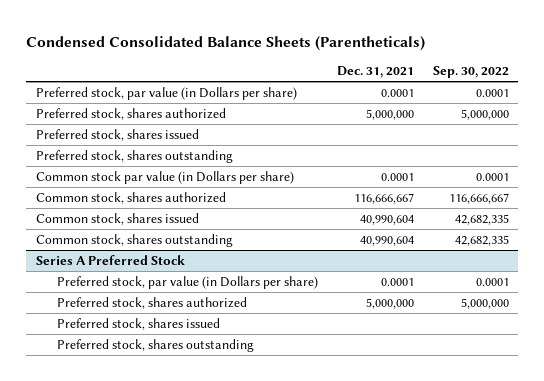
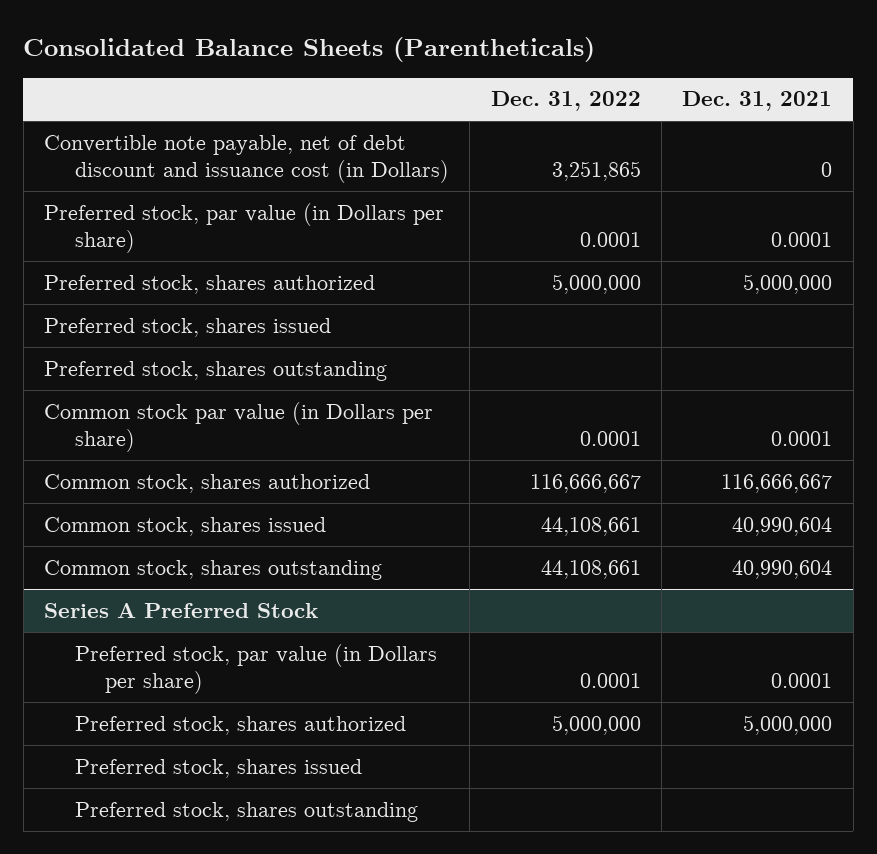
[26,35,426,51] Condensed Consolidated Balance Sheets (Parentheticals) -> [23,37,596,63] Consolidated Balance Sheets (Parentheticals)
[432,66,509,79] Sep. 30, 2022 -> none
none -> [490,91,641,112] Dec. 31, 2022
none -> [44,134,449,184] Convertible note payable, net of debt discount and issuance cost (in Dollars)

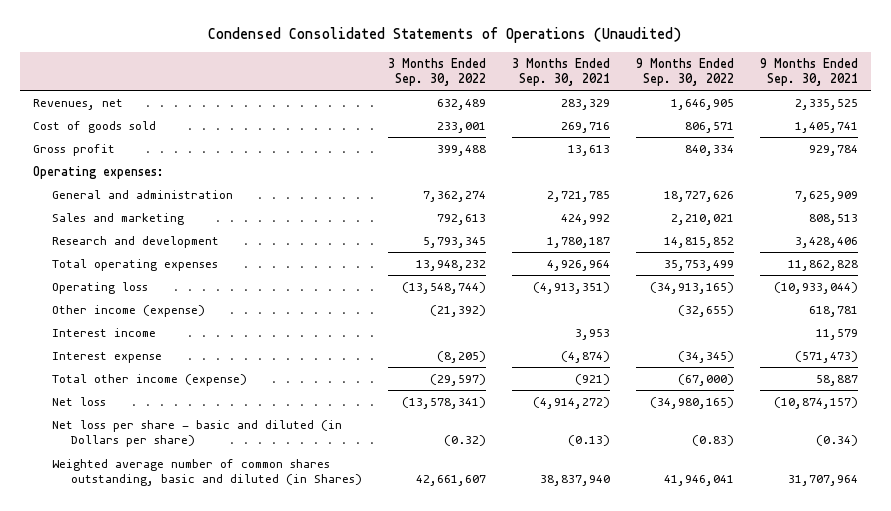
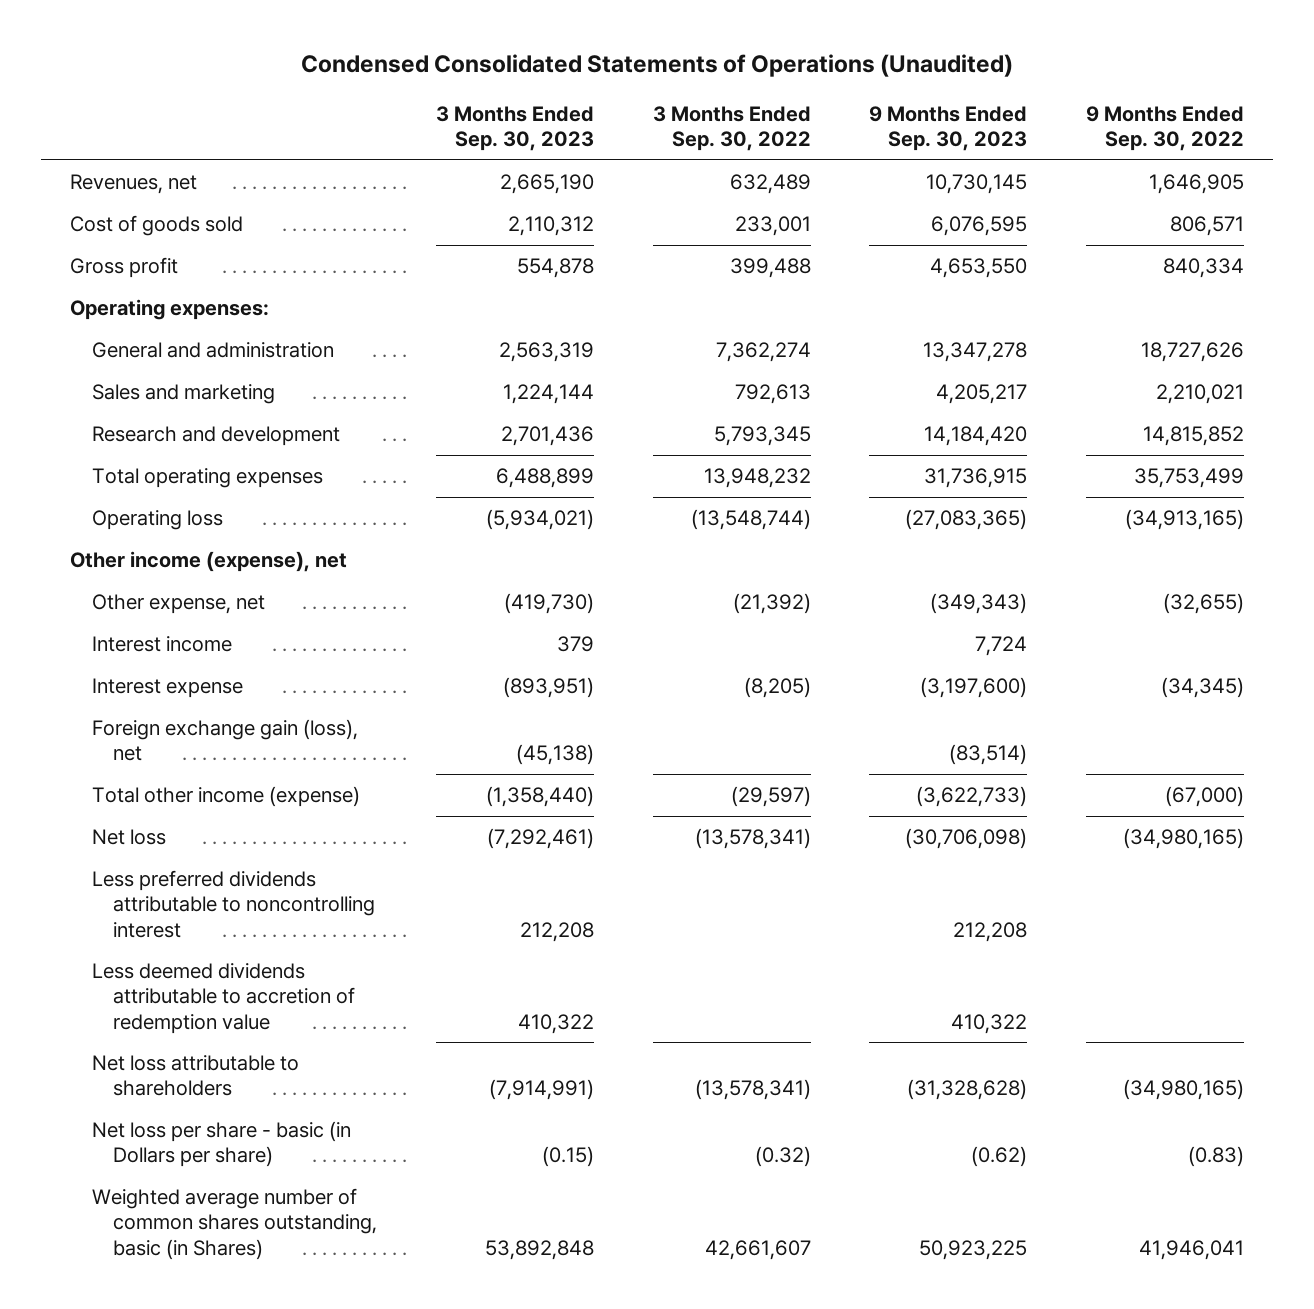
[512,57,611,86] 3 Months Ended Sep. 30, 2021 -> none
[760,57,859,86] 9 Months Ended Sep. 30, 2021 -> none
none -> [436,105,595,152] 3 Months Ended Sep. 30, 2023
none -> [869,105,1028,152] 9 Months Ended Sep. 30, 2023
none -> [69,551,347,573] Other income (expense), net
[51,305,205,318] Other income (expense) -> [91,594,265,615] Other expense, net
none -> [91,719,358,762] Foreign exchange gain (loss), net
none -> [91,870,376,938] Less preferred dividends attributable to noncontrolling interest
none -> [91,963,356,1034] Less deemed dividends attributable to accretion of redemption value
none -> [91,1055,299,1097] Net loss attributable to shareholders
[51,420,342,448] Net loss per share - basic and diluted (in Dollars per share) -> [91,1121,351,1168] Net loss per share - basic (in Dollars per share)
[51,459,363,487] Weighted average number of common shares outstanding, basic and diluted (in Shares) -> [91,1188,378,1260] Weighted average number of common shares outstanding, basic (in Shares)

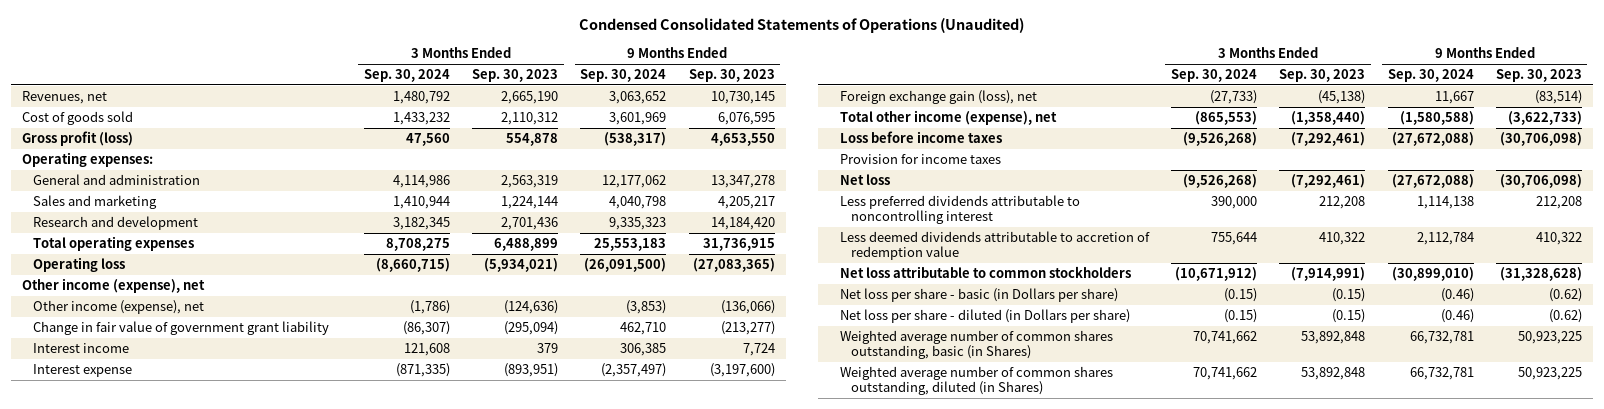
[652,105,811,152] 3 Months Ended Sep. 30, 2022 -> none
[1086,105,1245,152] 9 Months Ended Sep. 30, 2022 -> none
none -> [363,69,450,83] Sep. 30, 2024
none -> [580,69,667,83] Sep. 30, 2024
[69,257,178,279] Gross profit -> [21,131,133,147] Gross profit (loss)
[91,594,265,615] Other expense, net -> [32,300,204,315] Other income (expense), net
[504,593,595,615] (419,730) -> [504,300,559,315] (124,636)
[930,593,1028,615] (349,343) -> [720,300,775,315] (136,066)
none -> [32,321,329,336] Change in fair value of government grant liability
[91,786,360,808] Total other income (expense) -> [839,110,1057,126] Total other income (expense), net
none -> [839,131,1002,144] Loss before income taxes
none -> [839,154,1001,165] Provision for income taxes
[91,1055,299,1097] Net loss attributable to shareholders -> [839,266,1131,279] Net loss attributable to common stockholders
none -> [839,309,1130,324] Net loss per share - diluted (in Dollars per share)
none -> [839,366,1113,396] Weighted average number of common shares outstanding, diluted (in Shares)

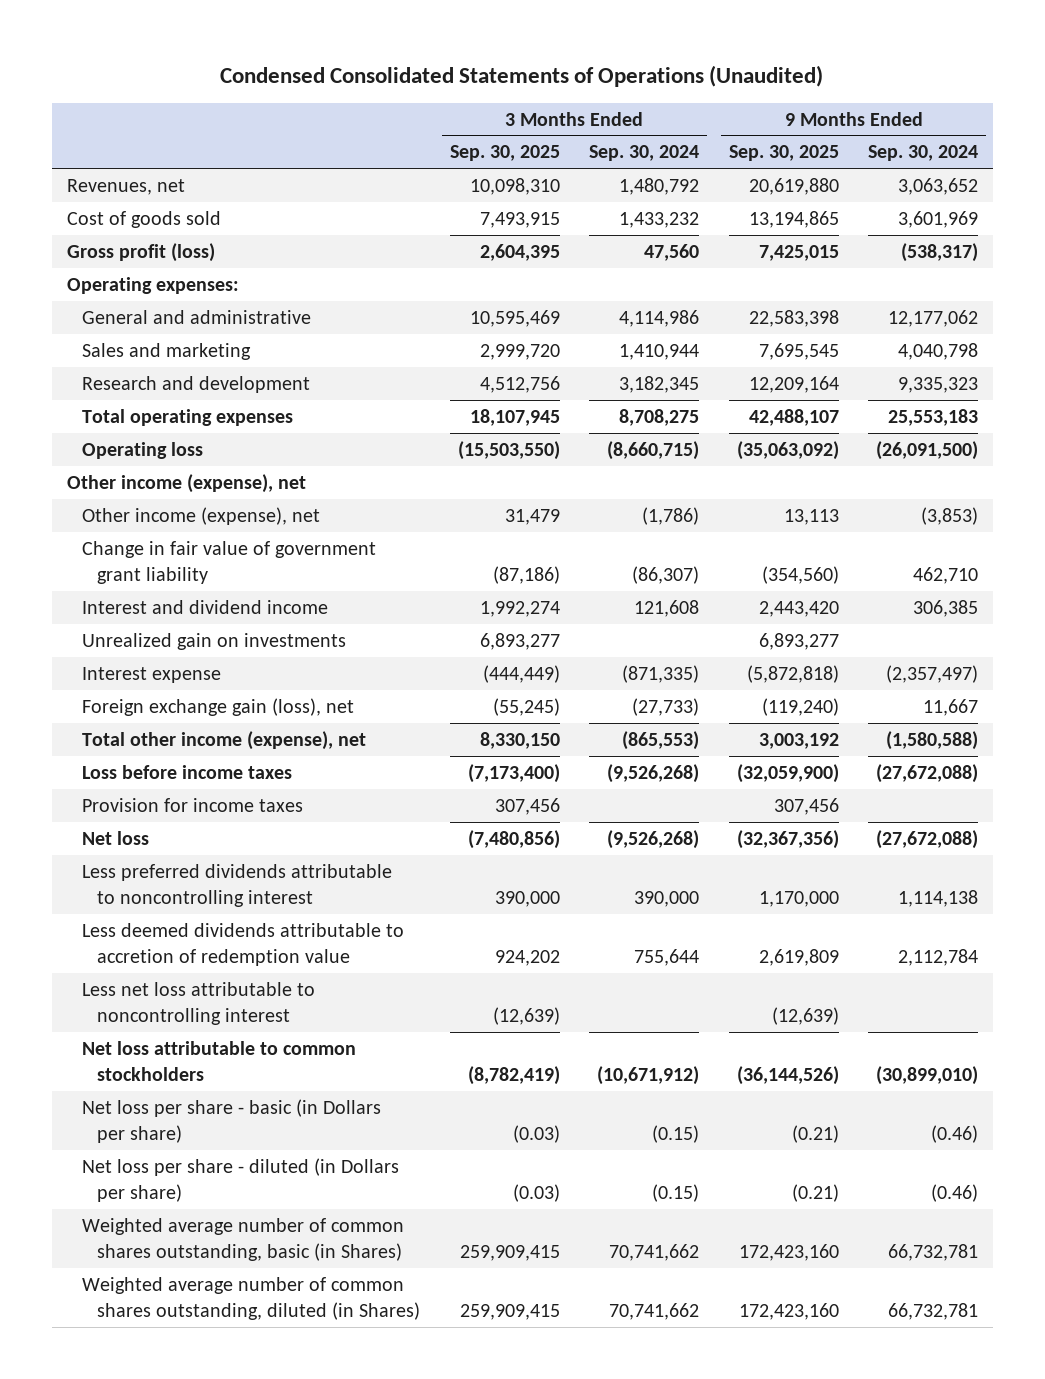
[472,69,559,83] Sep. 30, 2023 -> none
[688,69,775,83] Sep. 30, 2023 -> none
none -> [449,145,560,162] Sep. 30, 2025
none -> [728,145,839,162] Sep. 30, 2025
[32,174,200,186] General and administration -> [81,309,311,324] General and administrative
[32,343,129,354] Interest income -> [81,599,328,614] Interest and dividend income
none -> [81,632,346,650] Unrealized gain on investments
none -> [81,981,315,1025] Less net loss attributable to noncontrolling interest

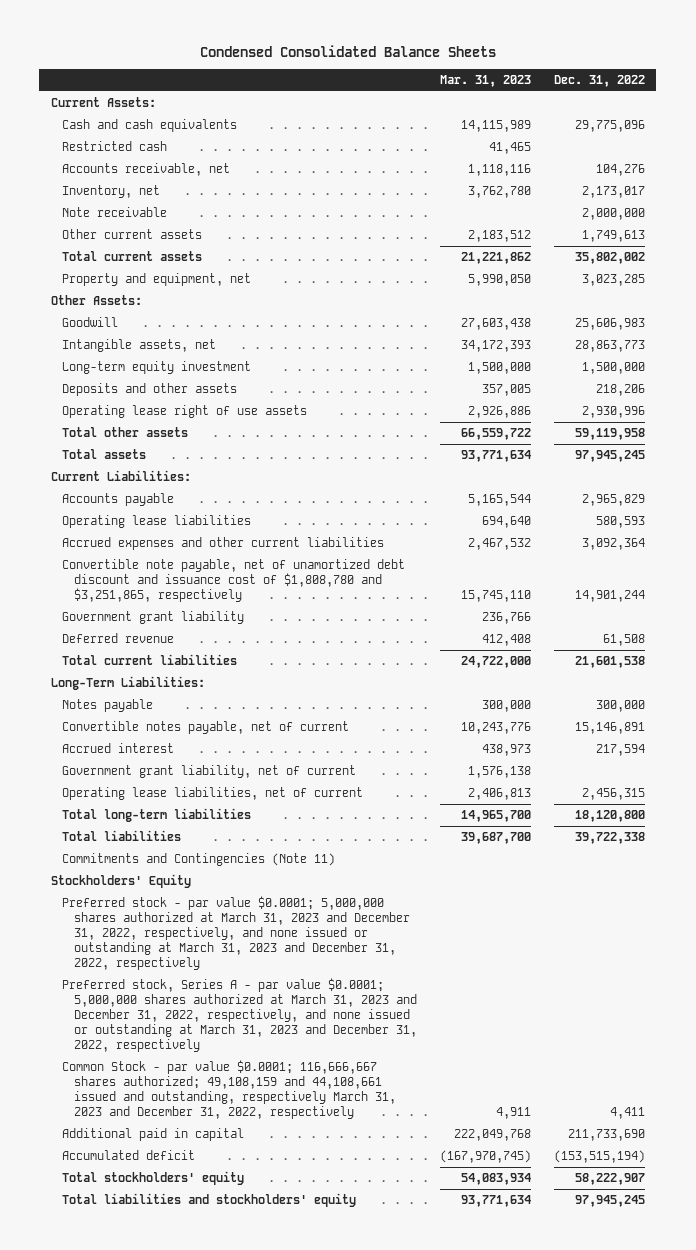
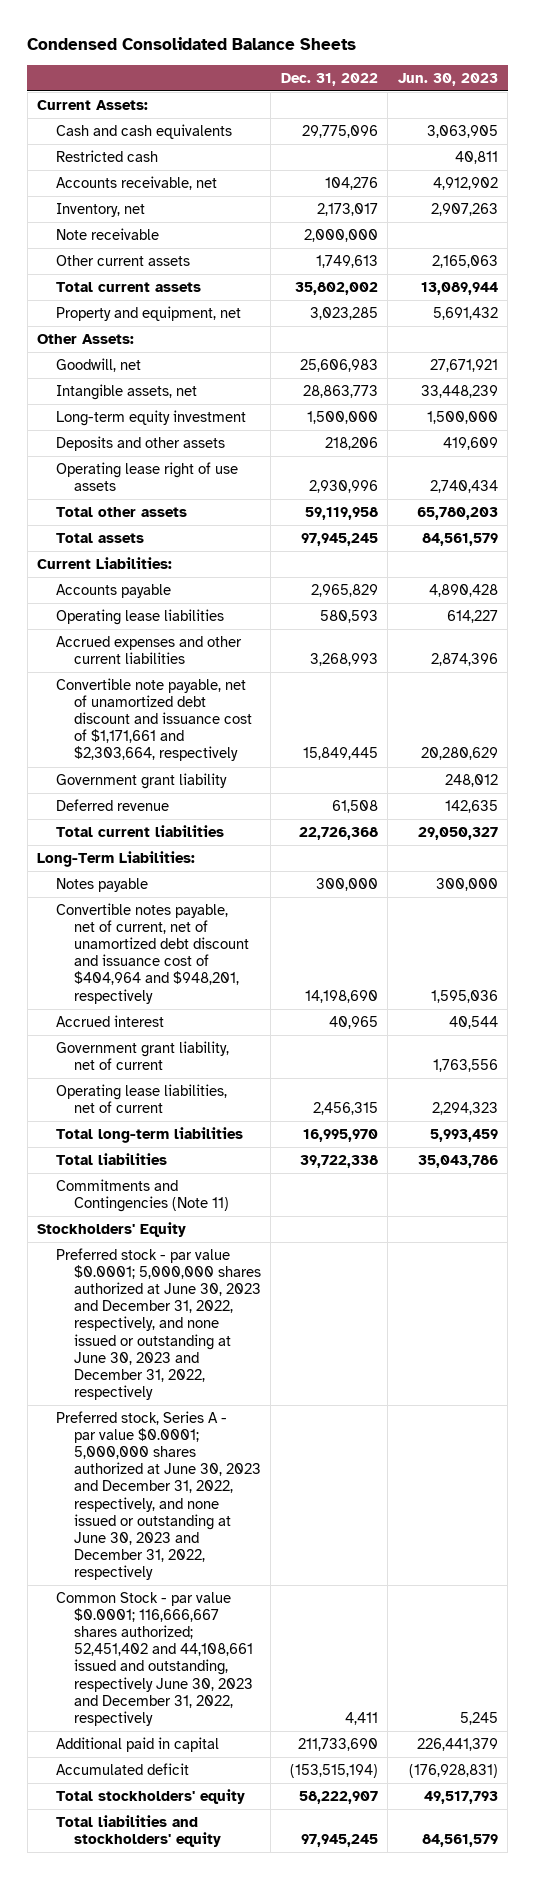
[440,75,532,88] Mar. 31, 2023 -> none
none -> [397,72,498,86] Jun. 30, 2023
[62,317,119,328] Goodwill -> [55,358,141,373] Goodwill, net
[582,538,646,551] 3,092,364 -> [309,653,378,667] 3,268,993
[62,559,406,602] Convertible note payable, net of unamortized debt discount and issuance cost of $1,808,780 and $3,251,865, respectively -> [55,678,252,762] Convertible note payable, net of unamortized debt discount and issuance cost of $1,171,661 and $2,303,664, respectively
[575,589,646,602] 14,901,244 -> [302,747,378,761] 15,849,445
[575,656,646,669] 21,601,538 -> [298,827,378,841] 22,726,368
[62,721,350,735] Convertible notes payable, net of current -> [55,903,249,1004] Convertible notes payable, net of current, net of unamortized debt discount and issuance cost of $404,964 and $948,201, respectively
[575,722,646,735] 15,146,891 -> [304,989,378,1003] 14,198,690
[596,744,646,757] 217,594 -> [328,1016,378,1030] 40,965
[575,810,646,823] 18,120,800 -> [302,1129,378,1143] 16,995,970
[62,896,411,970] Preferred stock - par value $0.0001; 5,000,000 shares authorized at March 31, 2023 and December 31, 2022, respectively, and none issued or outstanding at March 31, 2023 and December 31, 2022, respectively -> [55,1248,261,1400] Preferred stock - par value $0.0001; 5,000,000 shares authorized at June 30, 2023 and December 31, 2022, respectively, and none issued or outstanding at June 30, 2023 and December 31, 2022, respectively
[62,978,418,1052] Preferred stock, Series A - par value $0.0001; 5,000,000 shares authorized at March 31, 2023 and December 31, 2022, respectively, and none issued or outstanding at March 31, 2023 and December 31, 2022, respectively -> [55,1411,261,1580] Preferred stock, Series A - par value $0.0001; 5,000,000 shares authorized at June 30, 2023 and December 31, 2022, respectively, and none issued or outstanding at June 30, 2023 and December 31, 2022, respectively
[62,1060,397,1119] Common Stock - par value $0.0001; 116,666,667 shares authorized; 49,108,159 and 44,108,661 issued and outstanding, respectively March 31, 2023 and December 31, 2022, respectively -> [55,1592,253,1726] Common Stock - par value $0.0001; 116,666,667 shares authorized; 52,451,402 and 44,108,661 issued and outstanding, respectively June 30, 2023 and December 31, 2022, respectively

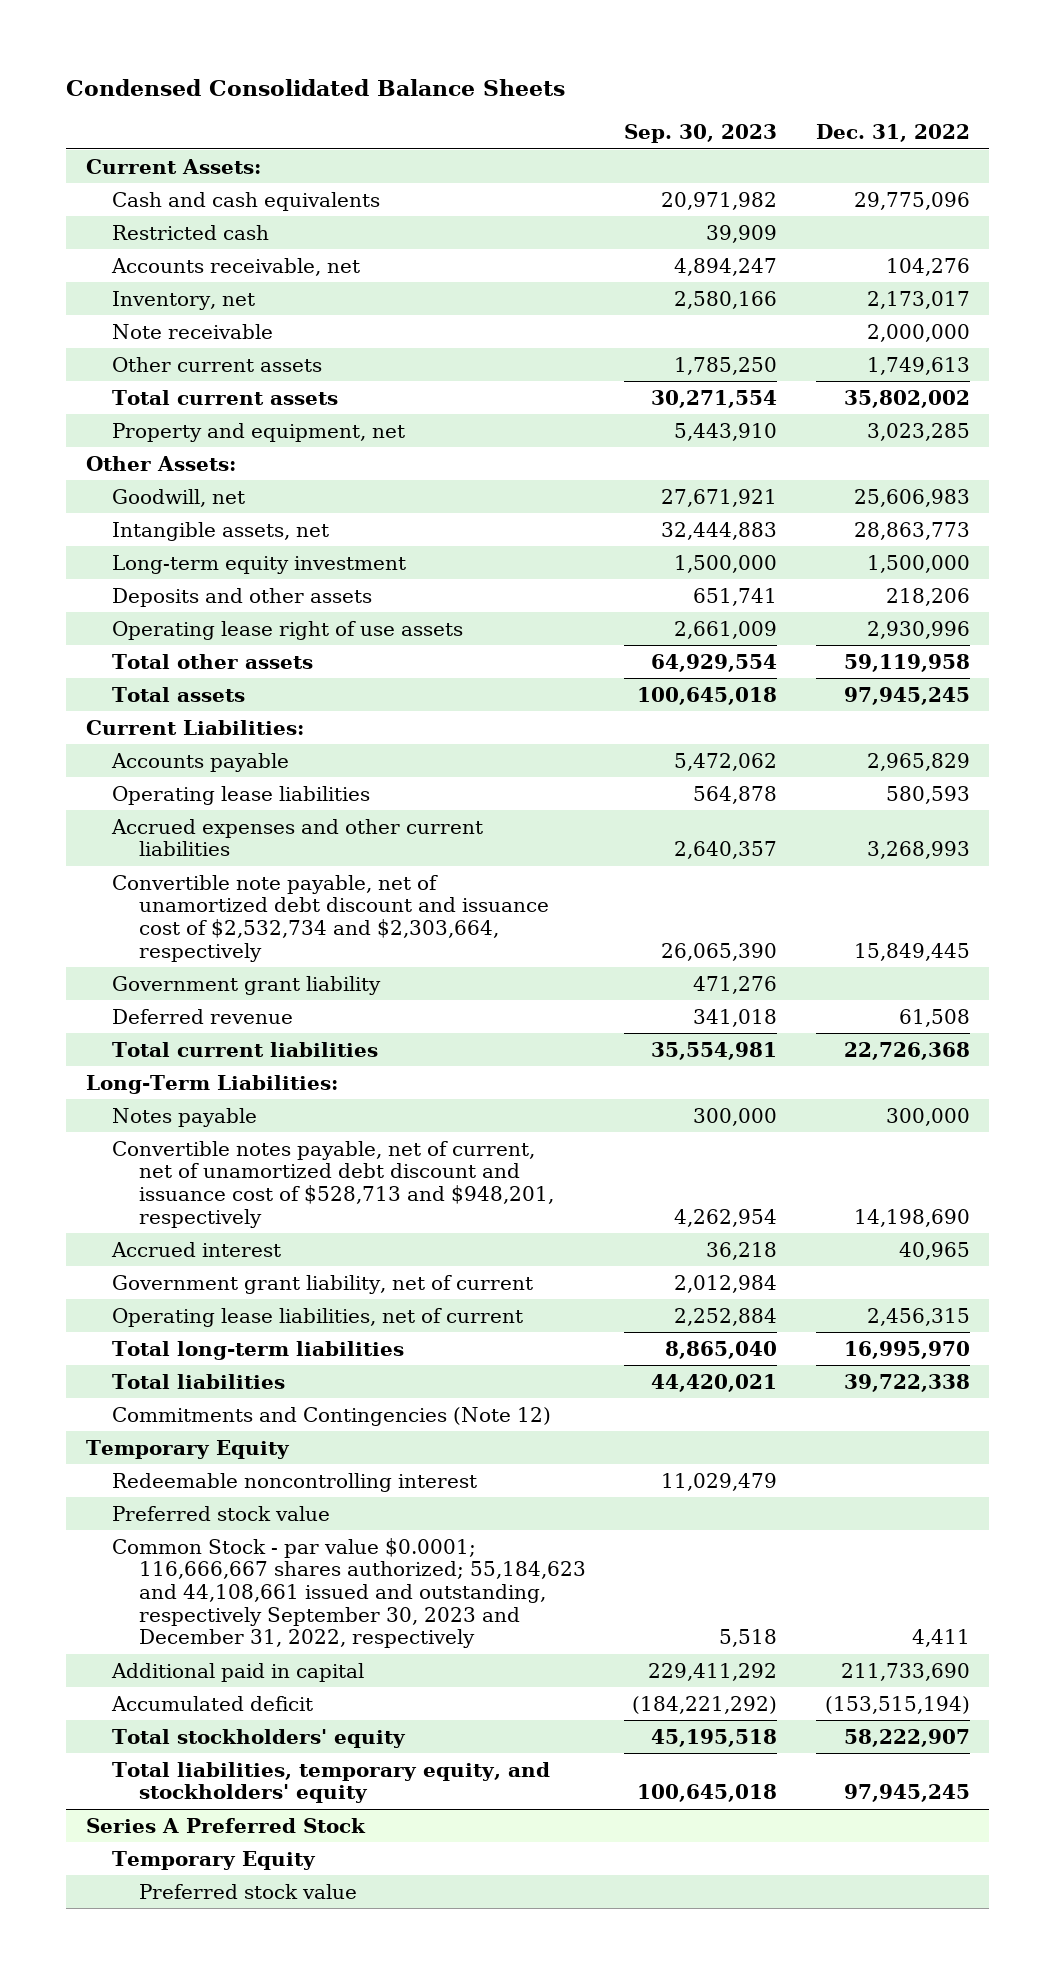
[397,72,498,86] Jun. 30, 2023 -> none
none -> [624,124,778,144] Sep. 30, 2023
[55,678,252,762] Convertible note payable, net of unamortized debt discount and issuance cost of $1,171,661 and $2,303,664, respectively -> [112,874,550,962] Convertible note payable, net of unamortized debt discount and issuance cost of $2,532,734 and $2,303,664, respectively
[55,903,249,1004] Convertible notes payable, net of current, net of unamortized debt discount and issuance cost of $404,964 and $948,201, respectively -> [112,1140,555,1228] Convertible notes payable, net of current, net of unamortized debt discount and issuance cost of $528,713 and $948,201, respectively
[37,1222,187,1238] Stockholders' Equity -> none
[55,1411,261,1580] Preferred stock, Series A - par value $0.0001; 5,000,000 shares authorized at June 30, 2023 and December 31, 2022, respectively, and none issued or outstanding at June 30, 2023 and December 31, 2022, respectively -> none
[55,1179,229,1213] Commitments and Contingencies (Note 11) -> [112,1406,552,1426] Commitments and Contingencies (Note 12)
none -> [85,1439,290,1459] Temporary Equity
none -> [112,1472,478,1492] Redeemable noncontrolling interest
[55,1248,261,1400] Preferred stock - par value $0.0001; 5,000,000 shares authorized at June 30, 2023 and December 31, 2022, respectively, and none issued or outstanding at June 30, 2023 and December 31, 2022, respectively -> [112,1505,331,1521] Preferred stock value
[55,1592,253,1726] Common Stock - par value $0.0001; 116,666,667 shares authorized; 52,451,402 and 44,108,661 issued and outstanding, respectively June 30, 2023 and December 31, 2022, respectively -> [112,1537,587,1649] Common Stock - par value $0.0001; 116,666,667 shares authorized; 55,184,623 and 44,108,661 issued and outstanding, respectively September 30, 2023 and December 31, 2022, respectively
[55,1815,221,1848] Total liabilities and stockholders' equity -> [112,1761,551,1804] Total liabilities, temporary equity, and stockholders' equity
none -> [85,1817,366,1833] Series A Preferred Stock
none -> [112,1850,317,1870] Temporary Equity
none -> [139,1883,358,1899] Preferred stock value

